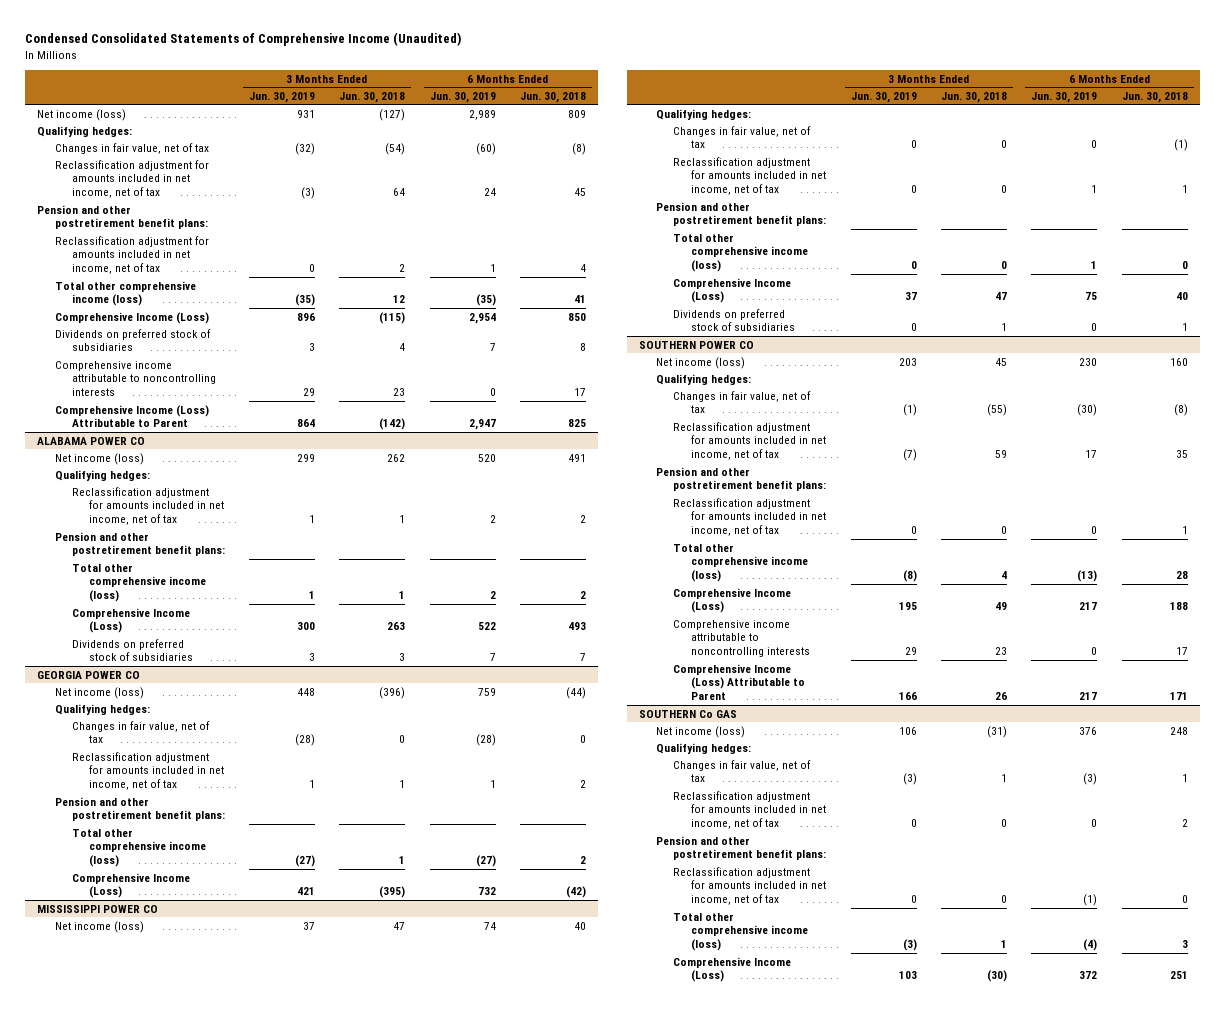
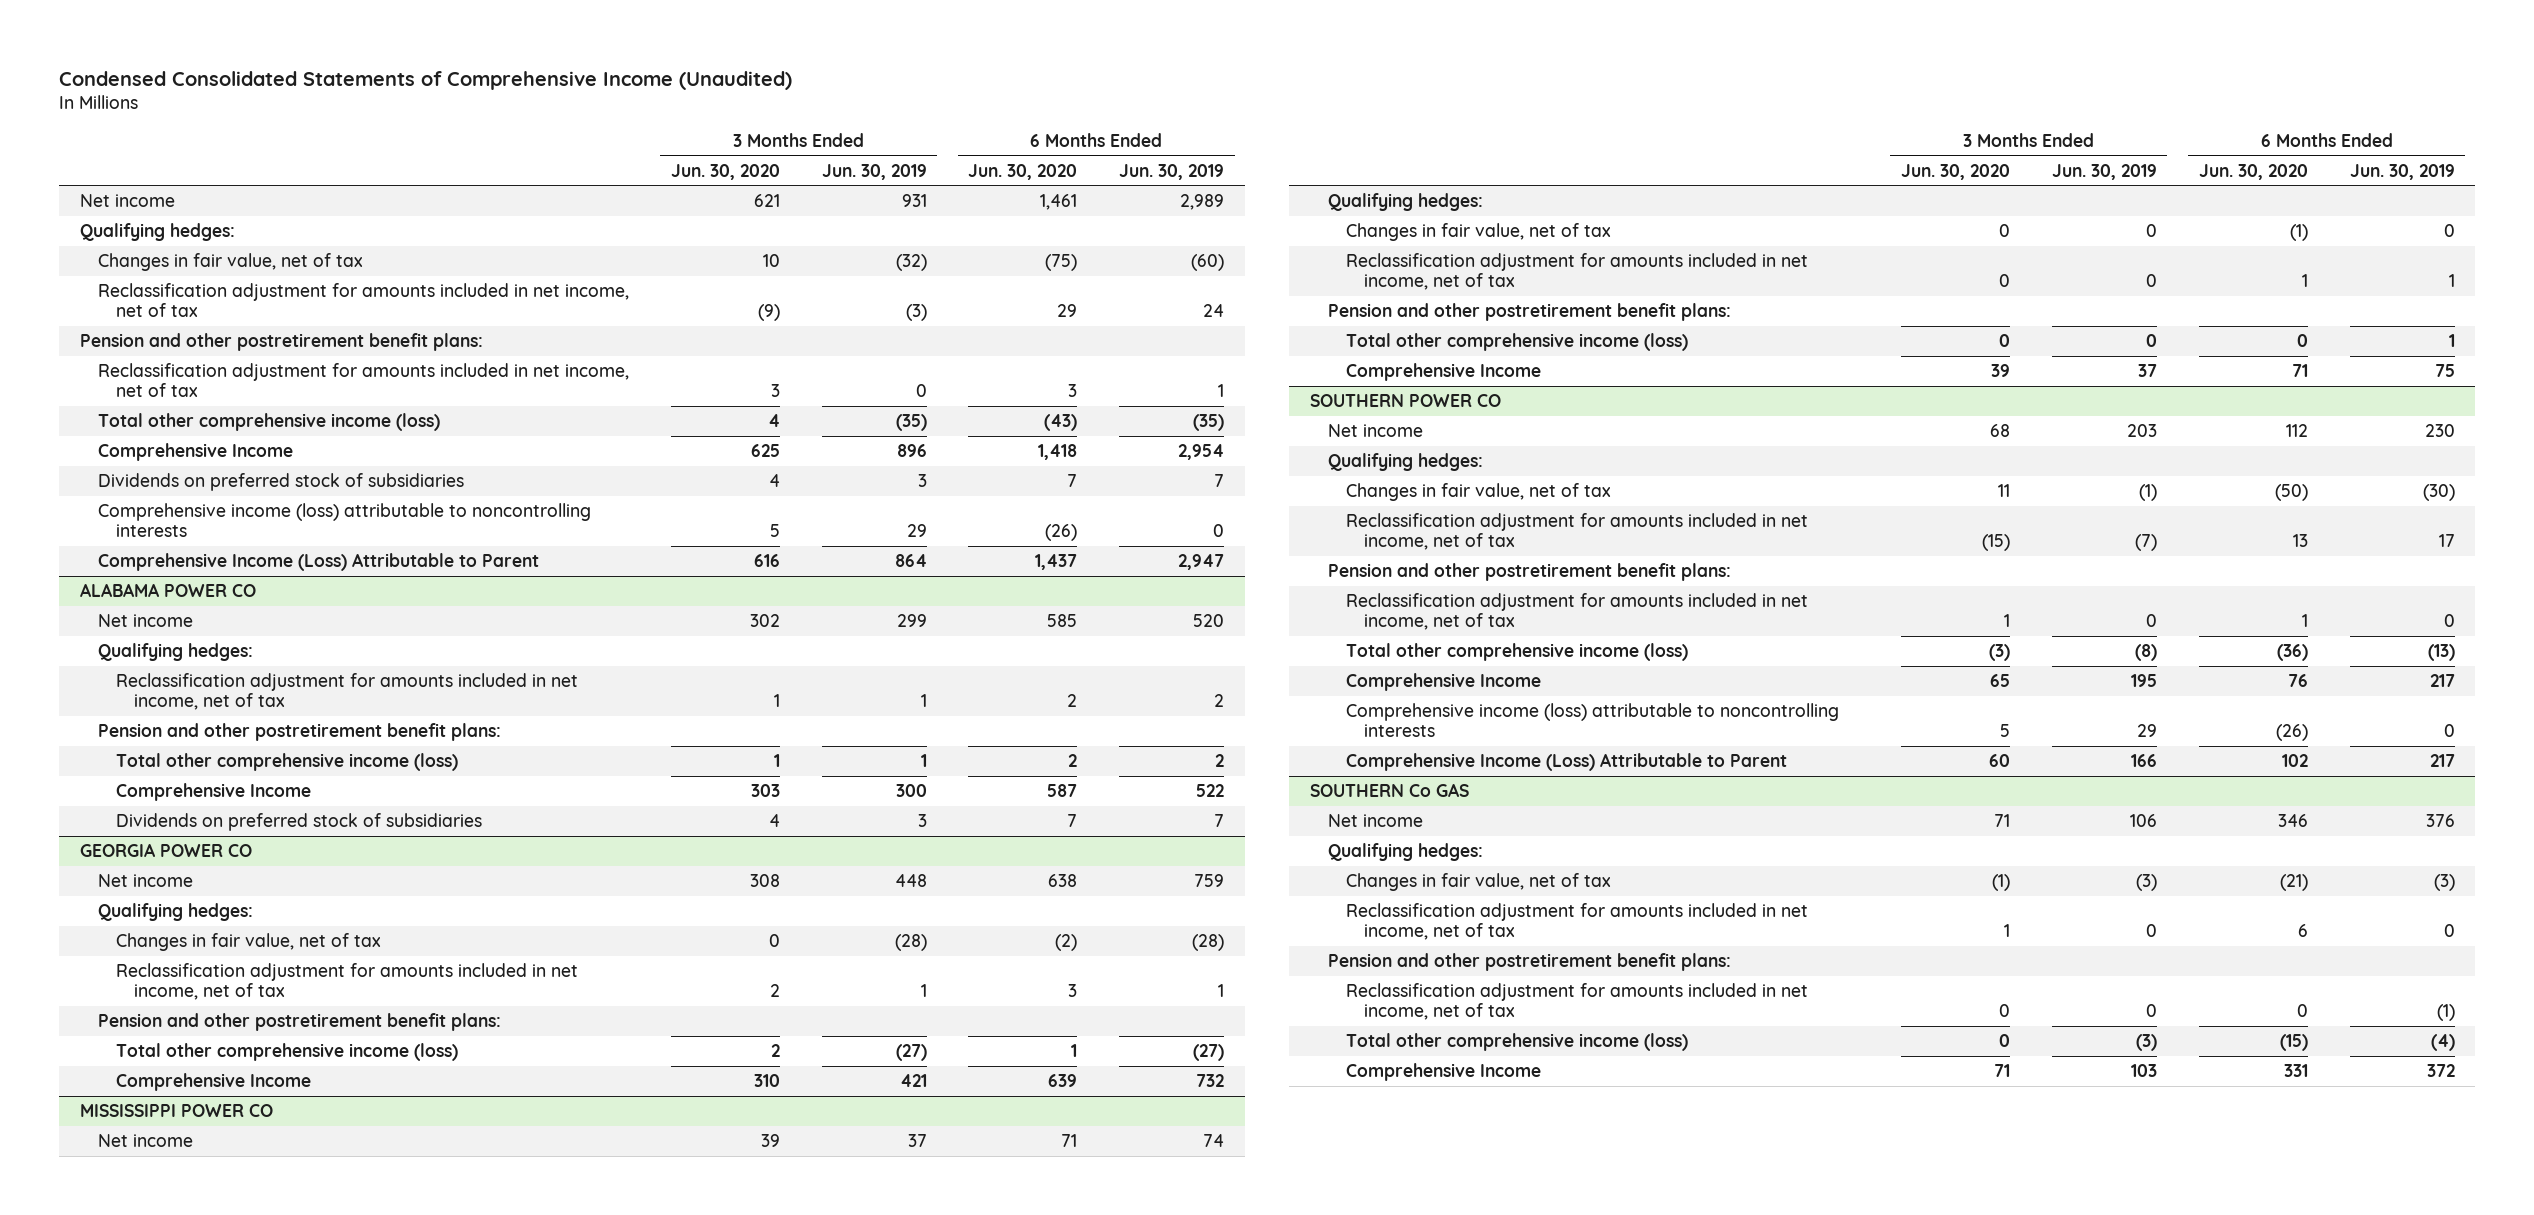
[339,91,406,103] Jun. 30, 2018 -> none
[520,91,587,103] Jun. 30, 2018 -> none
none -> [670,163,780,180] Jun. 30, 2020
none -> [968,163,1078,180] Jun. 30, 2020
[37,108,127,121] Net income (loss) -> [79,193,175,207] Net income
[54,311,209,324] Comprehensive Income (Loss) -> [97,442,293,461] Comprehensive Income
[54,360,216,397] Comprehensive income attributable to noncontrolling interests -> [97,502,591,538] Comprehensive income (loss) attributable to noncontrolling interests
[54,452,144,465] Net income (loss) -> [97,613,193,627] Net income
[71,607,190,634] Comprehensive Income (Loss) -> [115,782,311,801] Comprehensive Income
[54,686,144,699] Net income (loss) -> [97,873,193,887] Net income
[71,872,190,899] Comprehensive Income (Loss) -> [115,1072,311,1091] Comprehensive Income
[54,920,144,933] Net income (loss) -> [97,1133,193,1147] Net income
[673,308,795,332] Dividends on preferred stock of subsidiaries -> none
[673,277,792,304] Comprehensive Income (Loss) -> [1345,362,1541,381] Comprehensive Income
[656,356,746,369] Net income (loss) -> [1327,423,1423,437] Net income
[673,587,792,614] Comprehensive Income (Loss) -> [1345,672,1541,691] Comprehensive Income
[673,619,810,658] Comprehensive income attributable to noncontrolling interests -> [1345,702,1839,738] Comprehensive income (loss) attributable to noncontrolling interests
[656,725,746,738] Net income (loss) -> [1327,813,1423,827] Net income
[673,956,792,983] Comprehensive Income (Loss) -> [1345,1062,1541,1081] Comprehensive Income

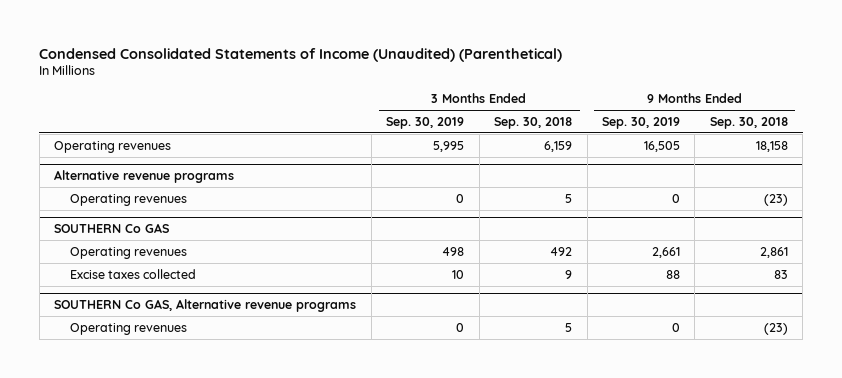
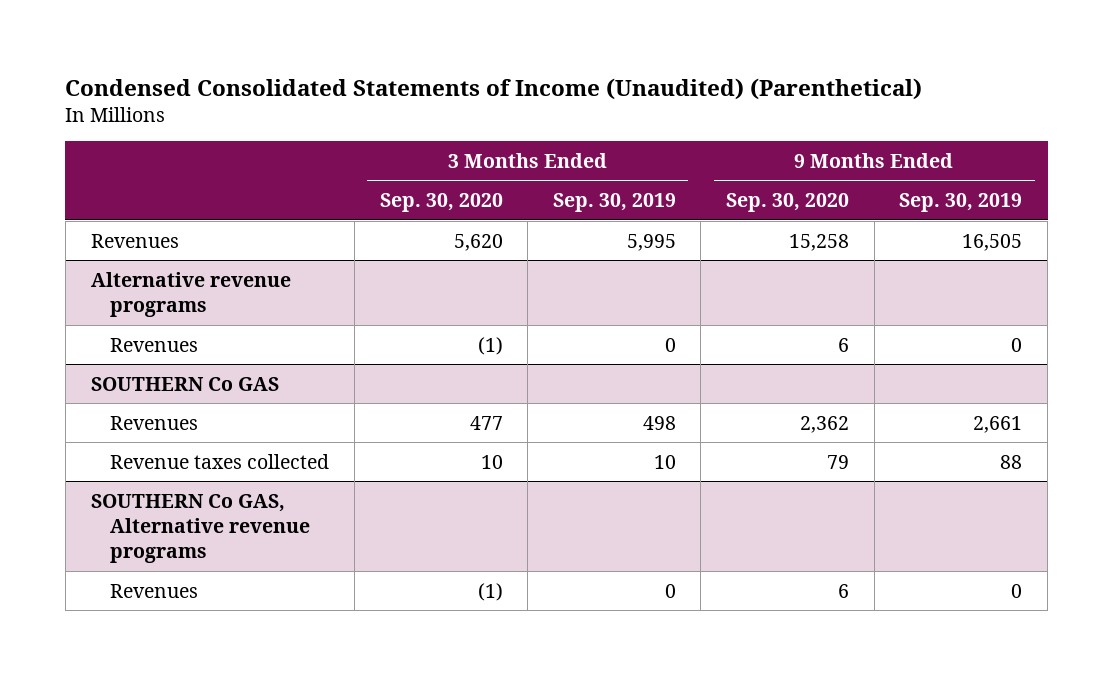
[494,116,573,129] Sep. 30, 2018 -> none
[709,116,788,129] Sep. 30, 2018 -> none
none -> [379,193,503,213] Sep. 30, 2020
none -> [726,193,850,213] Sep. 30, 2020
[54,140,172,153] Operating revenues -> [90,233,179,248] Revenues
[69,193,187,206] Operating revenues -> [110,337,199,352] Revenues
[69,246,187,259] Operating revenues -> [110,415,199,430] Revenues
[69,268,196,279] Excise taxes collected -> [110,453,330,469] Revenue taxes collected
[69,322,187,335] Operating revenues -> [110,583,199,598] Revenues

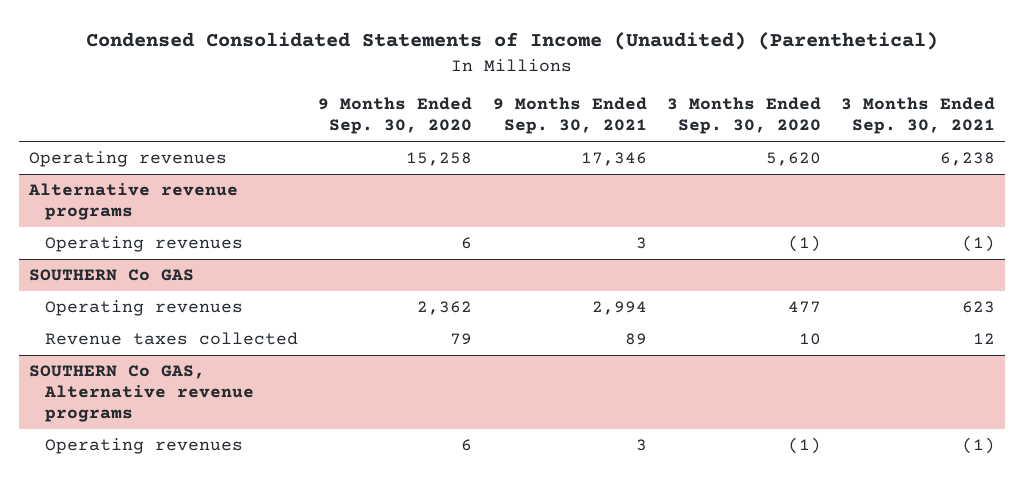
[552,193,676,213] Sep. 30, 2019 -> none
[899,193,1023,213] Sep. 30, 2019 -> none
none -> [492,97,647,135] 9 Months Ended Sep. 30, 2021
none -> [840,97,995,135] 3 Months Ended Sep. 30, 2021
[90,233,179,248] Revenues -> [28,150,227,167] Operating revenues
[110,337,199,352] Revenues -> [45,235,244,252] Operating revenues
[110,415,199,430] Revenues -> [45,299,244,316] Operating revenues
[110,583,199,598] Revenues -> [45,437,244,454] Operating revenues

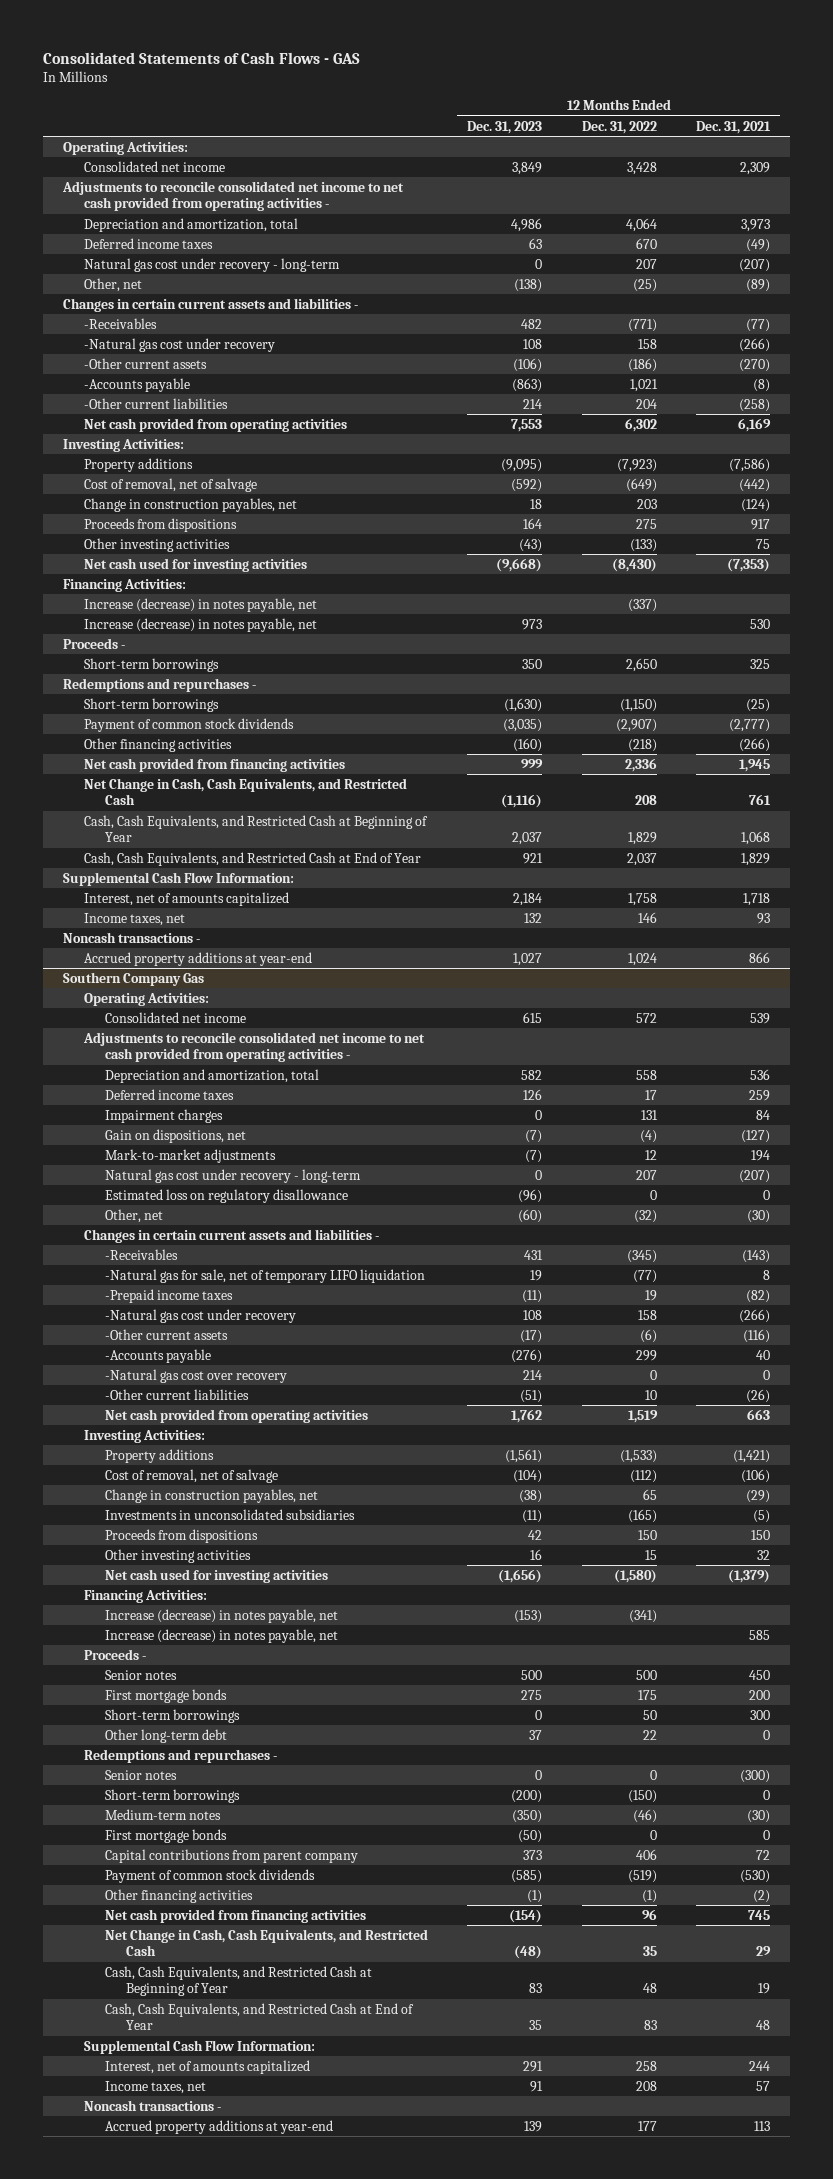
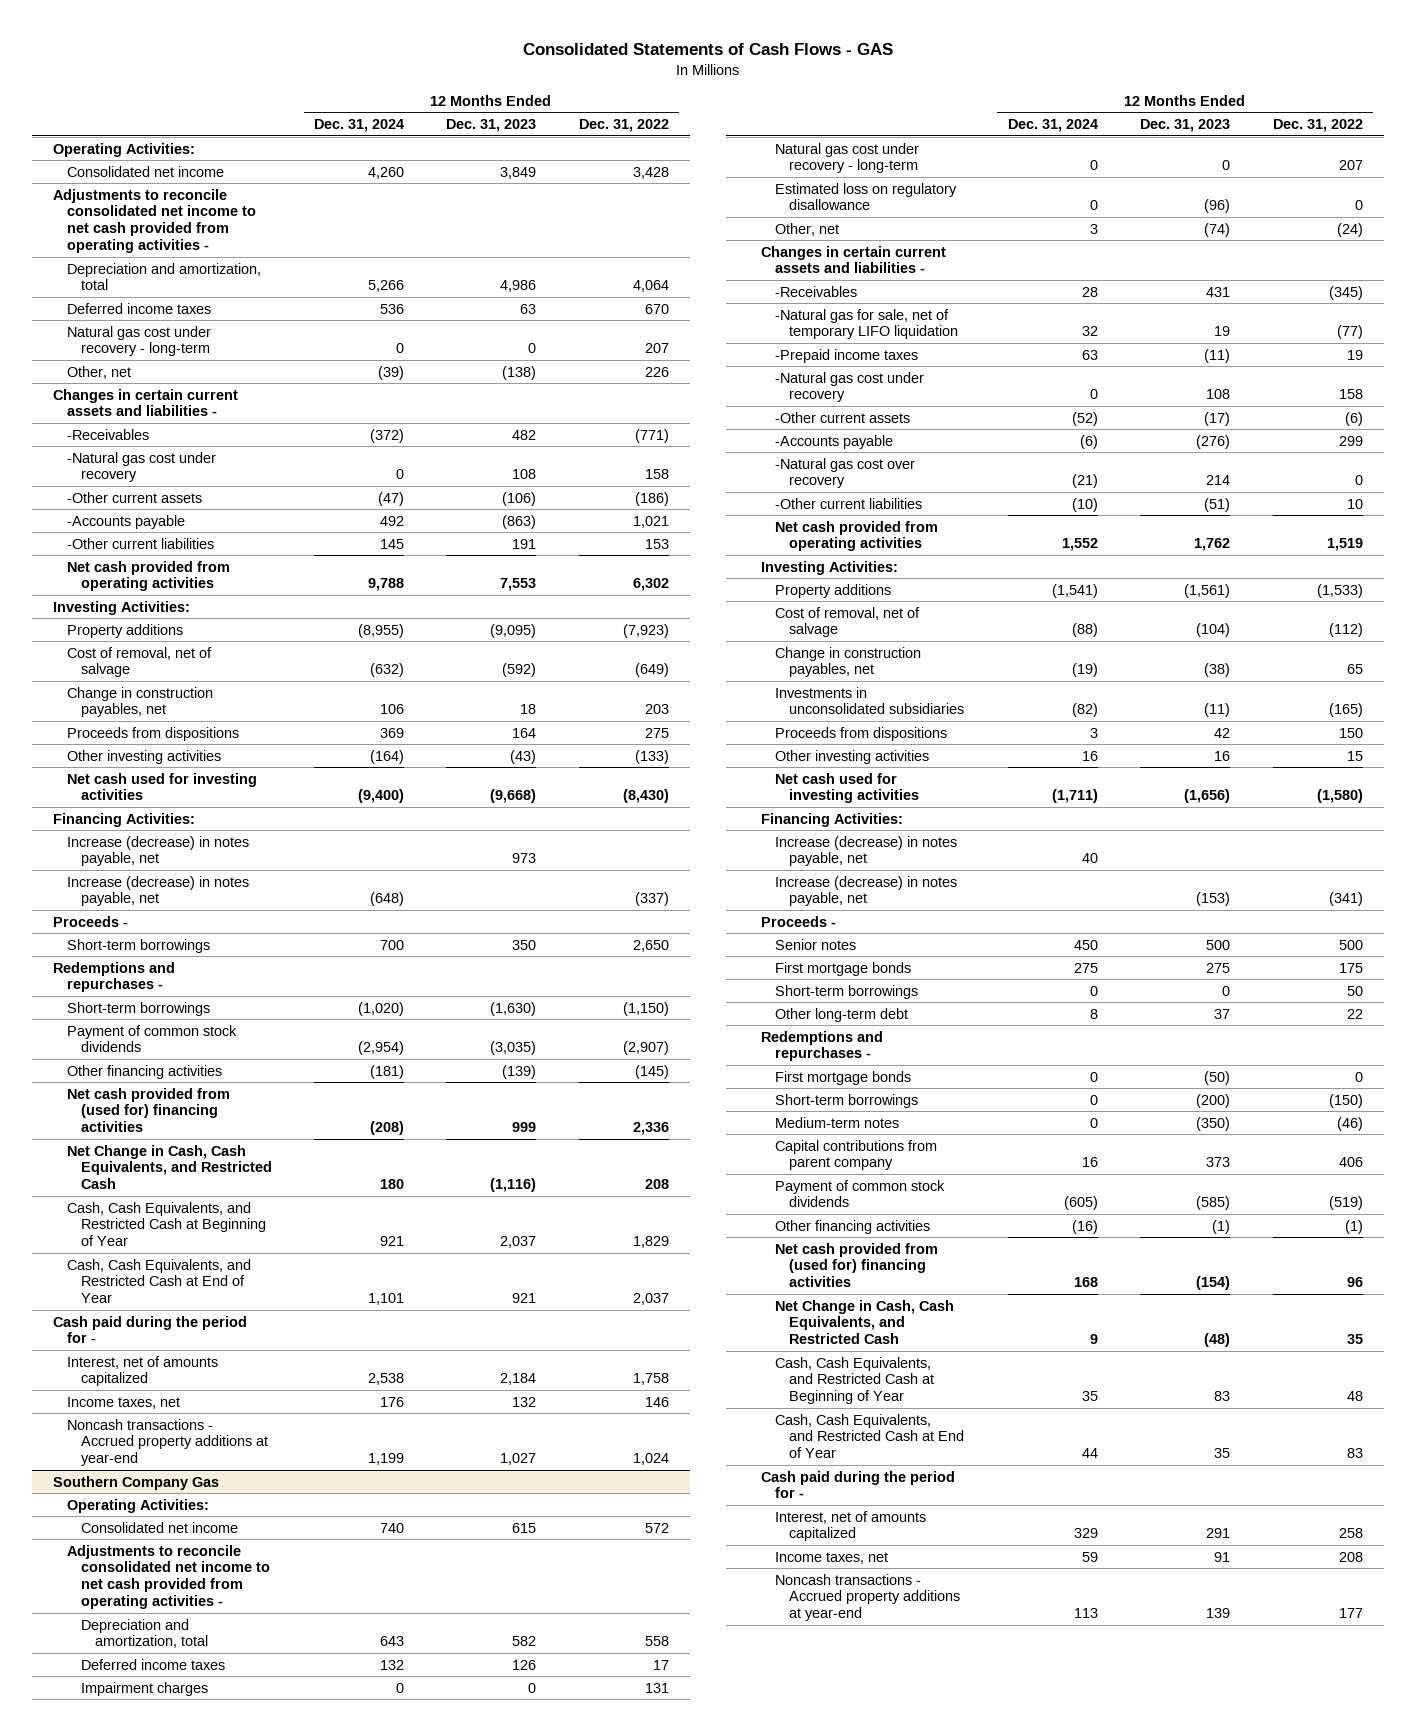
[696,120,772,134] Dec. 31, 2021 -> none
none -> [314,119,405,133] Dec. 31, 2024
[632,278,657,292] (25) -> [644,366,669,377] 226
[523,398,543,409] 214 -> [512,538,537,549] 191
[635,398,657,409] 204 -> [644,538,669,549] 153
[83,597,317,612] Increase (decrease) in notes payable, net -> [67,875,250,907] Increase (decrease) in notes payable, net
[513,737,543,752] (160) -> [502,1064,537,1079] (139)
[627,738,657,752] (218) -> [634,1064,669,1079] (145)
[83,757,345,772] Net cash provided from financing activities -> [67,1087,231,1133] Net cash provided from (used for) financing activities
[62,871,294,886] Supplemental Cash Flow Information: -> none
none -> [53,1315,248,1344] Cash paid during the period for -
[62,931,200,943] Noncash transactions - -> none
[83,951,312,966] Accrued property additions at year-end -> [67,1418,268,1467] Noncash transactions - Accrued property additions at year-end
[104,1128,246,1143] Gain on dispositions, net -> none
[104,1148,276,1163] Mark-to-market adjustments -> none
[518,1208,543,1223] (60) -> [1204,222,1231,237] (74)
[633,1209,657,1223] (32) -> [1336,222,1363,237] (24)
[104,1608,338,1623] Increase (decrease) in notes payable, net -> [774,875,957,907] Increase (decrease) in notes payable, net
[104,1769,177,1780] Senior notes -> none
[104,1828,227,1843] First mortgage bonds -> [774,1070,911,1085] First mortgage bonds
[104,1908,366,1923] Net cash provided from financing activities -> [774,1242,938,1288] Net cash provided from (used for) financing activities
[83,2039,315,2054] Supplemental Cash Flow Information: -> none
none -> [761,1470,956,1499] Cash paid during the period for -
[83,2099,221,2111] Noncash transactions - -> none
[104,2119,333,2134] Accrued property additions at year-end -> [774,1573,960,1622] Noncash transactions - Accrued property additions at year-end

